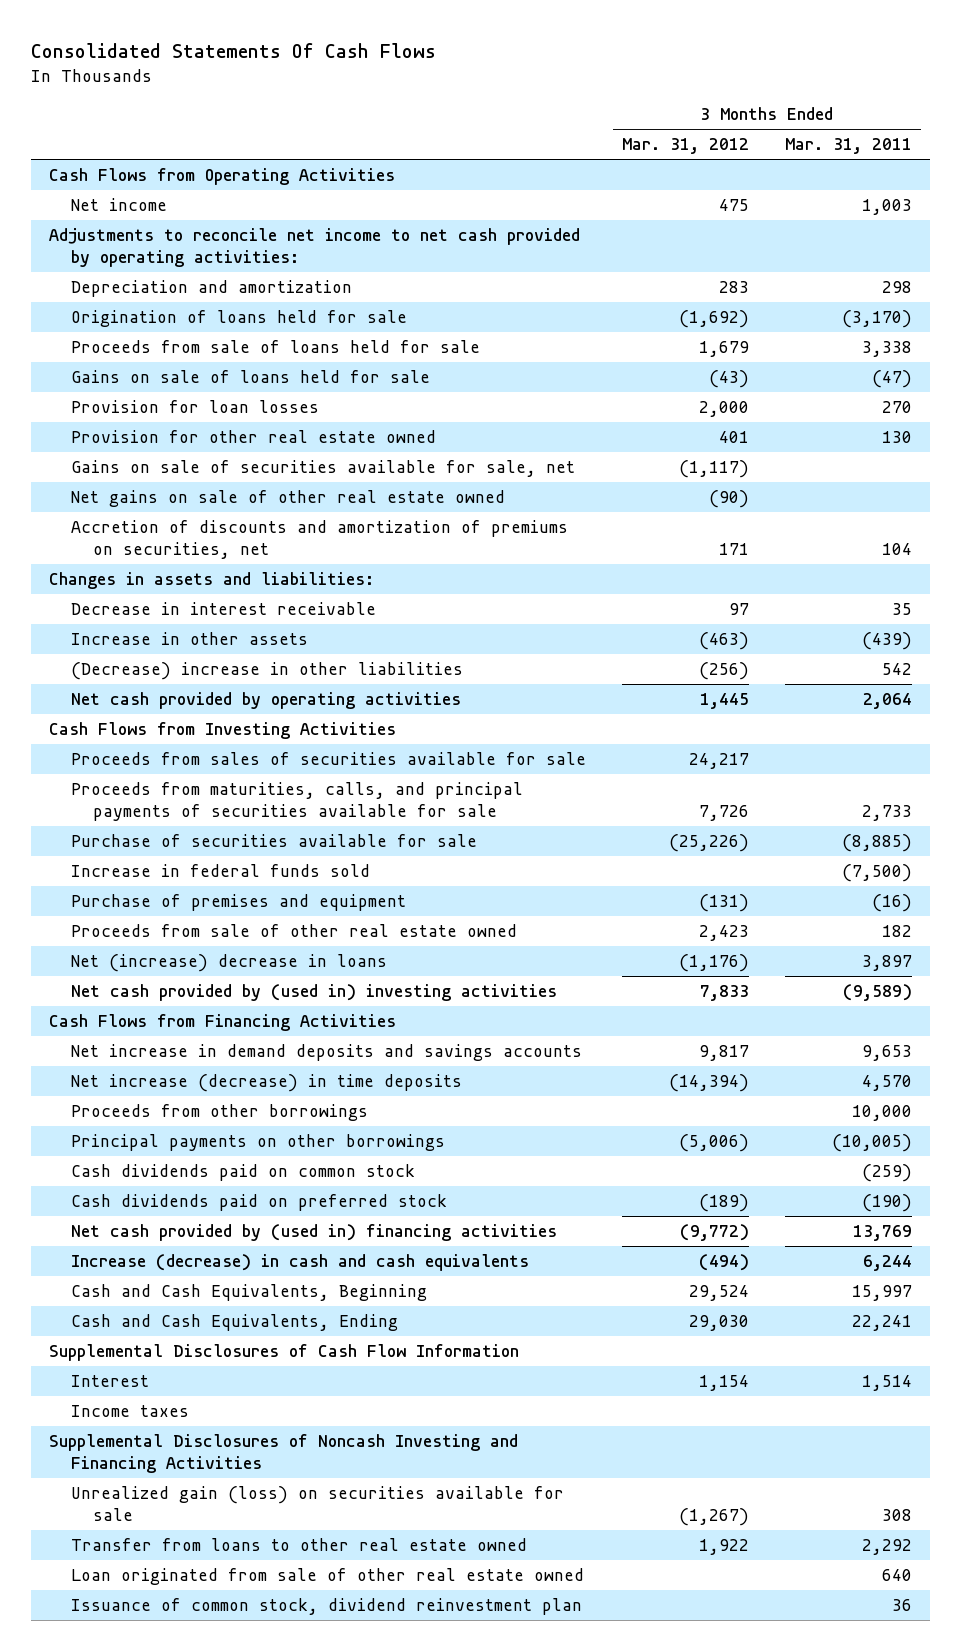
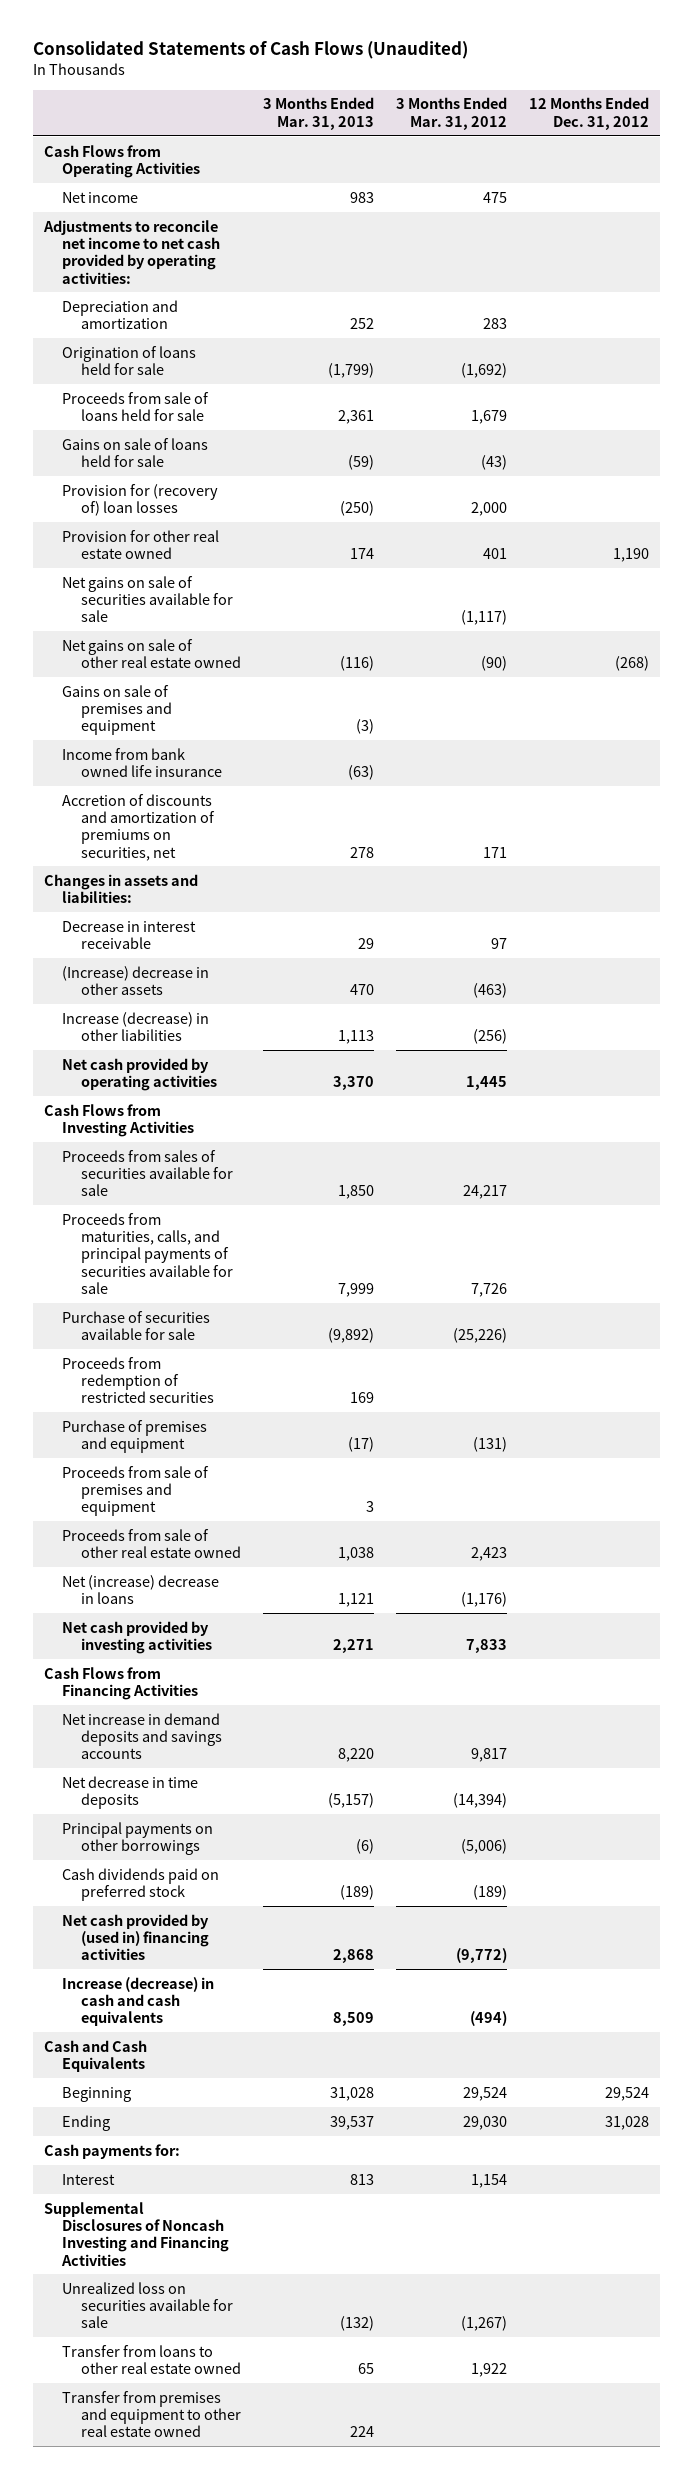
[31,43,437,59] Consolidated Statements Of Cash Flows -> [32,41,468,60] Consolidated Statements of Cash Flows (Unaudited)
[785,138,913,155] Mar. 31, 2011 -> none
none -> [262,97,374,130] 3 Months Ended Mar. 31, 2013
none -> [529,97,650,130] 12 Months Ended Dec. 31, 2012
[71,400,320,414] Provision for loan losses -> [62,483,219,516] Provision for (recovery of) loan losses
[71,460,576,478] Gains on sale of securities available for sale, net -> [62,575,233,623] Net gains on sale of securities available for sale
none -> [62,684,172,736] Gains on sale of premises and equipment
none -> [62,747,222,777] Income from bank owned life insurance
[71,632,309,646] Increase in other assets -> [62,965,210,995] (Increase) decrease in other assets
[71,662,464,681] (Decrease) increase in other liabilities -> [62,1011,210,1041] Increase (decrease) in other liabilities
[71,864,371,878] Increase in federal funds sold -> none
none -> [62,1356,214,1404] Proceeds from redemption of restricted securities
none -> [62,1465,210,1517] Proceeds from sale of premises and equipment
[71,984,558,1002] Net cash provided by (used in) investing activities -> [62,1620,212,1654] Net cash provided by investing activities
[71,1104,369,1122] Proceeds from other borrowings -> none
[71,1074,463,1093] Net increase (decrease) in time deposits -> [62,1775,199,1809] Net decrease in time deposits
[71,1164,416,1182] Cash dividends paid on common stock -> none
[49,1344,520,1362] Supplemental Disclosures of Cash Flow Information -> none
none -> [43,2039,147,2072] Cash and Cash Equivalents
[71,1284,428,1302] Cash and Cash Equivalents, Beginning -> [62,2086,132,2102] Beginning
[71,1314,399,1332] Cash and Cash Equivalents, Ending -> [62,2114,111,2131] Ending
none -> [43,2143,180,2159] Cash payments for:
[71,1405,190,1418] Income taxes -> none
[71,1486,565,1522] Unrealized gain (loss) on securities available for sale -> [62,2281,233,2329] Unrealized loss on securities available for sale
[71,1568,585,1586] Loan originated from sale of other real estate owned -> none
[71,1598,583,1616] Issuance of common stock, dividend reinvestment plan -> none
none -> [62,2390,241,2438] Transfer from premises and equipment to other real estate owned

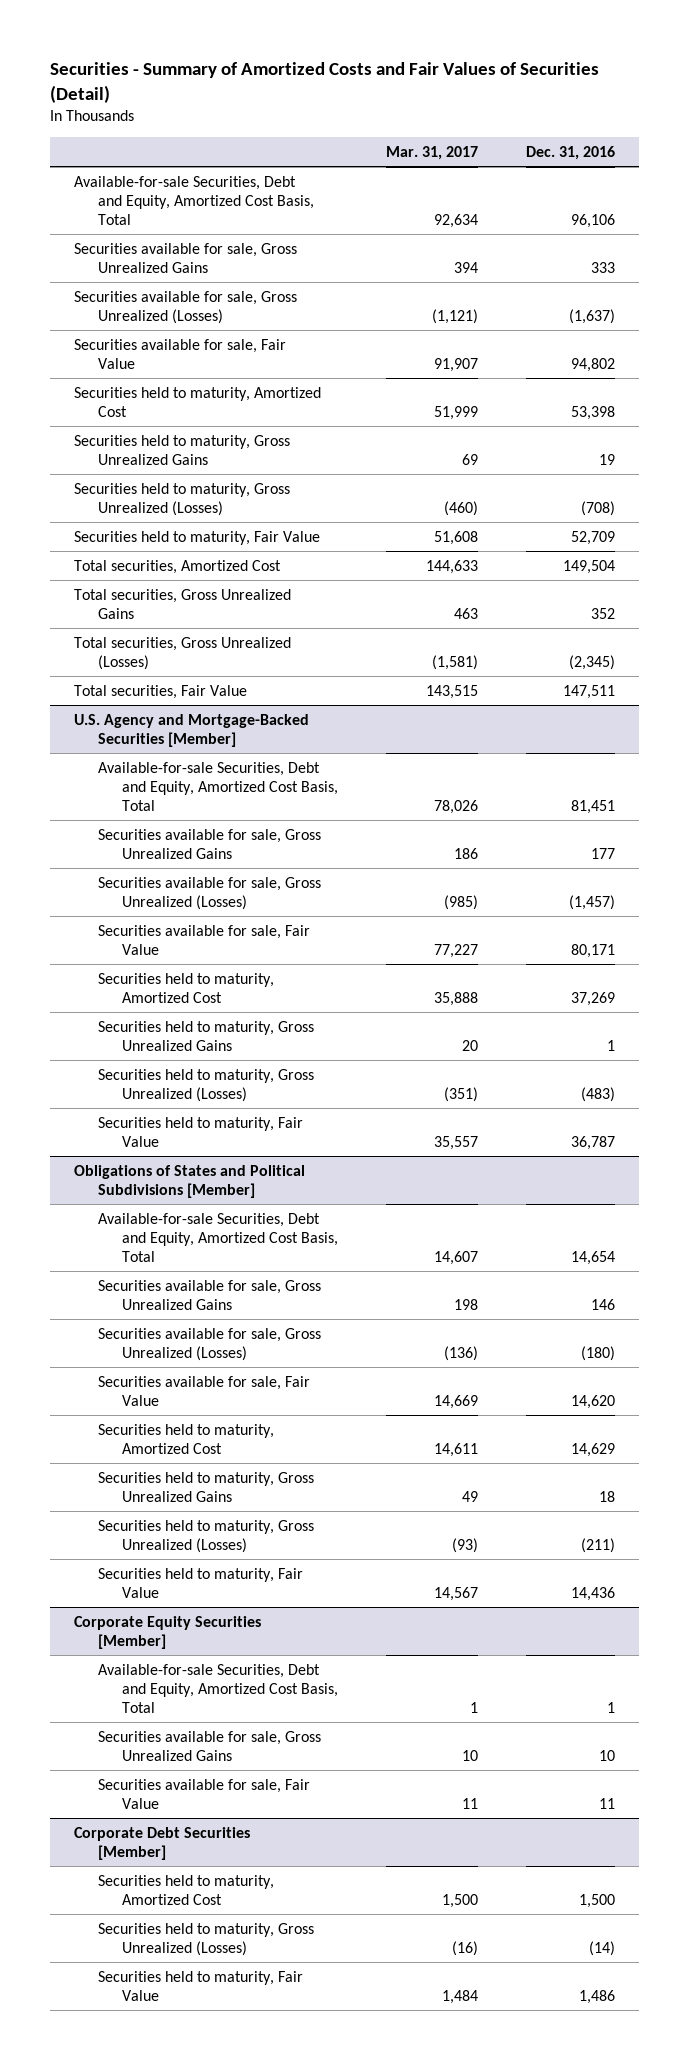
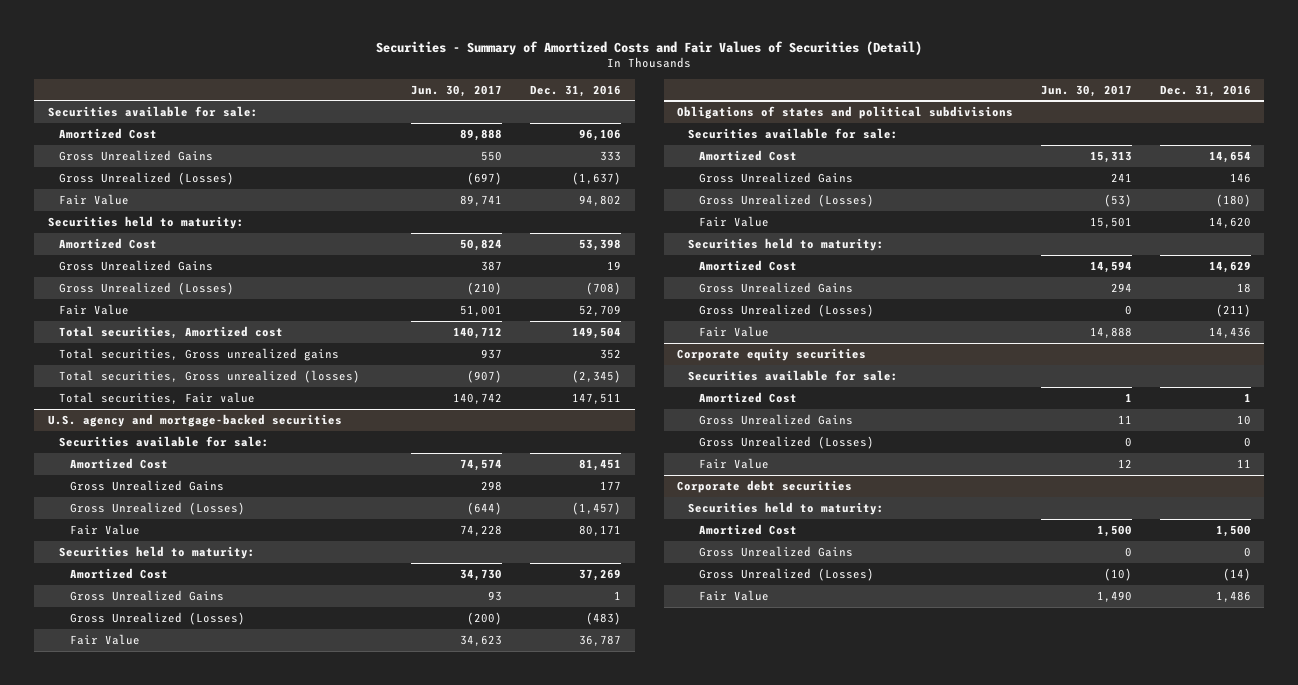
[386,146,479,161] Mar. 31, 2017 -> none
none -> [411,84,503,97] Jun. 30, 2017
none -> [47,105,258,117] Securities available for sale:
[73,175,314,226] Available-for-sale Securities, Debt and Equity, Amortized Cost Basis, Total -> [58,127,157,139] Amortized Cost
[73,242,297,273] Securities available for sale, Gross Unrealized Gains -> [58,149,213,161] Gross Unrealized Gains
[73,290,297,324] Securities available for sale, Gross Unrealized (Losses) -> [58,171,234,185] Gross Unrealized (Losses)
[73,338,286,369] Securities available for sale, Fair Value -> [58,193,129,205] Fair Value
none -> [47,215,244,229] Securities held to maturity:
[73,386,321,417] Securities held to maturity, Amortized Cost -> [58,237,157,249] Amortized Cost
[73,434,290,465] Securities held to maturity, Gross Unrealized Gains -> [58,259,213,271] Gross Unrealized Gains
[73,482,290,516] Securities held to maturity, Gross Unrealized (Losses) -> [58,281,234,295] Gross Unrealized (Losses)
[73,530,320,545] Securities held to maturity, Fair Value -> [58,303,129,315] Fair Value
[73,559,281,574] Total securities, Amortized Cost -> [58,325,283,339] Total securities, Amortized cost
[73,588,291,619] Total securities, Gross Unrealized Gains -> [58,347,339,361] Total securities, Gross unrealized gains
[73,636,291,670] Total securities, Gross Unrealized (Losses) -> [58,369,360,383] Total securities, Gross unrealized (losses)
[73,684,247,699] Total securities, Fair Value -> [58,391,255,404] Total securities, Fair value
[73,713,309,747] U.S. Agency and Mortgage-Backed Securities [Member] -> [47,413,342,427] U.S. agency and mortgage-backed securities
none -> [58,435,269,447] Securities available for sale:
[97,761,339,812] Available-for-sale Securities, Debt and Equity, Amortized Cost Basis, Total -> [69,457,168,469] Amortized Cost
[97,828,321,859] Securities available for sale, Gross Unrealized Gains -> [69,479,224,491] Gross Unrealized Gains
[97,876,321,910] Securities available for sale, Gross Unrealized (Losses) -> [69,501,245,515] Gross Unrealized (Losses)
[97,924,310,955] Securities available for sale, Fair Value -> [69,523,140,535] Fair Value
none -> [58,545,255,559] Securities held to maturity:
[97,972,274,1003] Securities held to maturity, Amortized Cost -> [69,567,168,579] Amortized Cost
[97,1020,314,1051] Securities held to maturity, Gross Unrealized Gains -> [69,589,224,601] Gross Unrealized Gains
[97,1068,314,1102] Securities held to maturity, Gross Unrealized (Losses) -> [69,611,245,625] Gross Unrealized (Losses)
[97,1116,303,1147] Securities held to maturity, Fair Value -> [69,633,140,645] Fair Value
[73,1164,305,1198] Obligations of States and Political Subdivisions [Member] -> [677,105,1014,119] Obligations of states and political subdivisions
none -> [688,127,899,139] Securities available for sale:
[97,1212,339,1263] Available-for-sale Securities, Debt and Equity, Amortized Cost Basis, Total -> [699,149,798,161] Amortized Cost
[97,1279,321,1310] Securities available for sale, Gross Unrealized Gains -> [699,171,854,183] Gross Unrealized Gains
[97,1327,321,1361] Securities available for sale, Gross Unrealized (Losses) -> [699,193,875,207] Gross Unrealized (Losses)
[97,1375,310,1406] Securities available for sale, Fair Value -> [699,215,770,227] Fair Value
none -> [688,237,885,251] Securities held to maturity:
[97,1423,274,1454] Securities held to maturity, Amortized Cost -> [699,259,798,271] Amortized Cost
[97,1471,314,1502] Securities held to maturity, Gross Unrealized Gains -> [699,281,854,293] Gross Unrealized Gains
[97,1519,314,1553] Securities held to maturity, Gross Unrealized (Losses) -> [699,303,875,317] Gross Unrealized (Losses)
[97,1567,303,1598] Securities held to maturity, Fair Value -> [699,325,770,337] Fair Value
[73,1615,261,1649] Corporate Equity Securities [Member] -> [677,347,867,361] Corporate equity securities
none -> [688,369,899,381] Securities available for sale:
[97,1663,339,1714] Available-for-sale Securities, Debt and Equity, Amortized Cost Basis, Total -> [699,391,798,403] Amortized Cost
[97,1730,321,1761] Securities available for sale, Gross Unrealized Gains -> [699,413,854,425] Gross Unrealized Gains
none -> [699,435,875,449] Gross Unrealized (Losses)
[97,1778,310,1809] Securities available for sale, Fair Value -> [699,457,770,469] Fair Value
[73,1826,250,1860] Corporate Debt Securities [Member] -> [677,479,853,493] Corporate debt securities
none -> [688,501,885,515] Securities held to maturity:
[97,1874,274,1905] Securities held to maturity, Amortized Cost -> [699,523,798,535] Amortized Cost
none -> [699,545,854,557] Gross Unrealized Gains
[97,1922,314,1956] Securities held to maturity, Gross Unrealized (Losses) -> [699,567,875,581] Gross Unrealized (Losses)
[97,1970,303,2001] Securities held to maturity, Fair Value -> [699,589,770,601] Fair Value

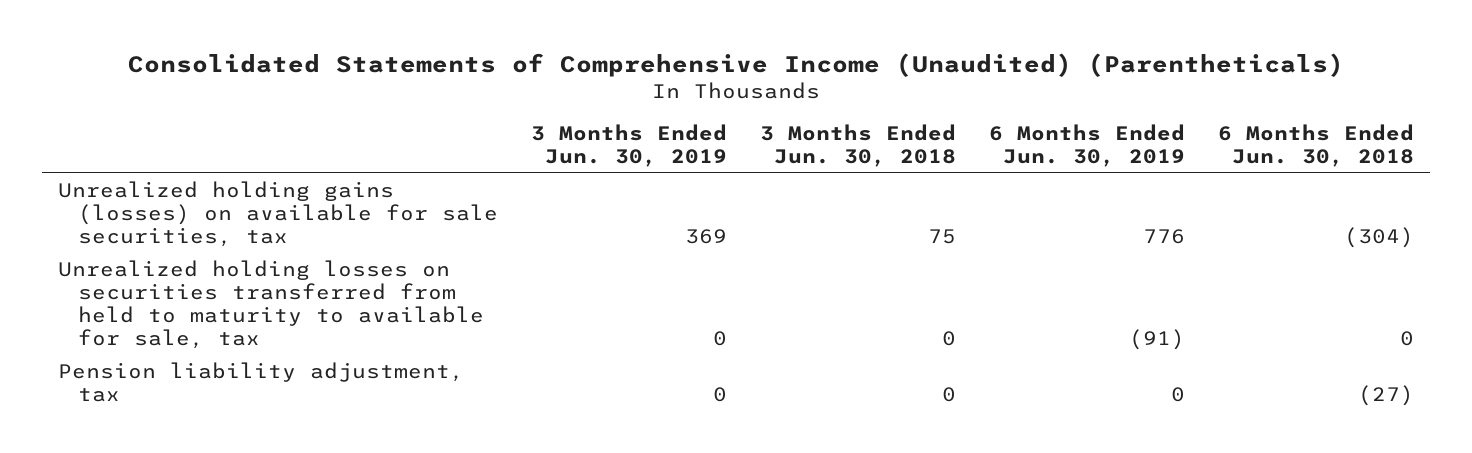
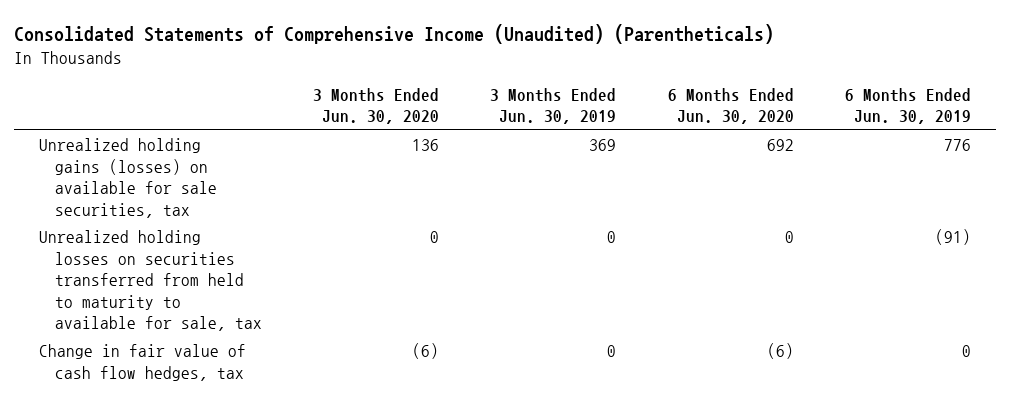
[759,124,956,168] 3 Months Ended Jun. 30, 2018 -> none
[1217,124,1414,168] 6 Months Ended Jun. 30, 2018 -> none
none -> [313,87,440,125] 3 Months Ended Jun. 30, 2020
none -> [667,87,794,125] 6 Months Ended Jun. 30, 2020
[57,362,464,403] Pension liability adjustment, tax -> none
none -> [39,344,247,381] Change in fair value of cash flow hedges, tax

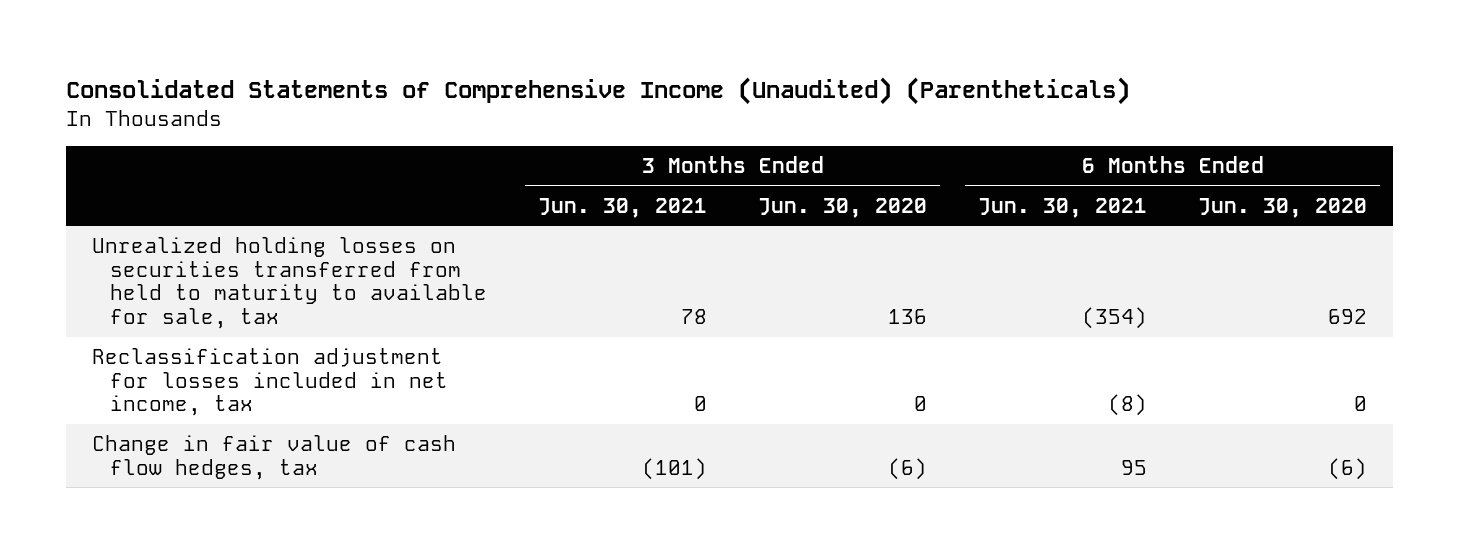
[490,87,617,125] 3 Months Ended Jun. 30, 2019 -> none
[844,87,971,125] 6 Months Ended Jun. 30, 2019 -> none
none -> [538,197,708,218] Jun. 30, 2021
none -> [978,197,1148,218] Jun. 30, 2021
[39,138,218,218] Unrealized holding gains (losses) on available for sale securities, tax -> none
[430,231,440,244] 0 -> [888,309,928,325] 136
[784,231,794,244] 0 -> [1328,309,1368,325] 692
none -> [91,347,449,417] Reclassification adjustment for losses included in net income, tax

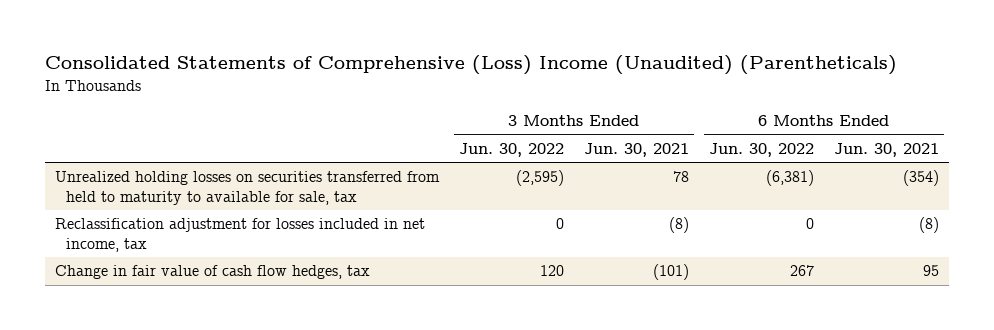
[66,77,1131,106] Consolidated Statements of Comprehensive Income (Unaudited) (Parentheticals) -> [44,55,897,76] Consolidated Statements of Comprehensive (Loss) Income (Unaudited) (Parentheticals)
[758,197,928,218] Jun. 30, 2020 -> none
[1198,197,1368,218] Jun. 30, 2020 -> none
none -> [458,142,564,157] Jun. 30, 2022
none -> [708,142,814,157] Jun. 30, 2022
[694,396,708,412] 0 -> [668,217,689,234] (8)

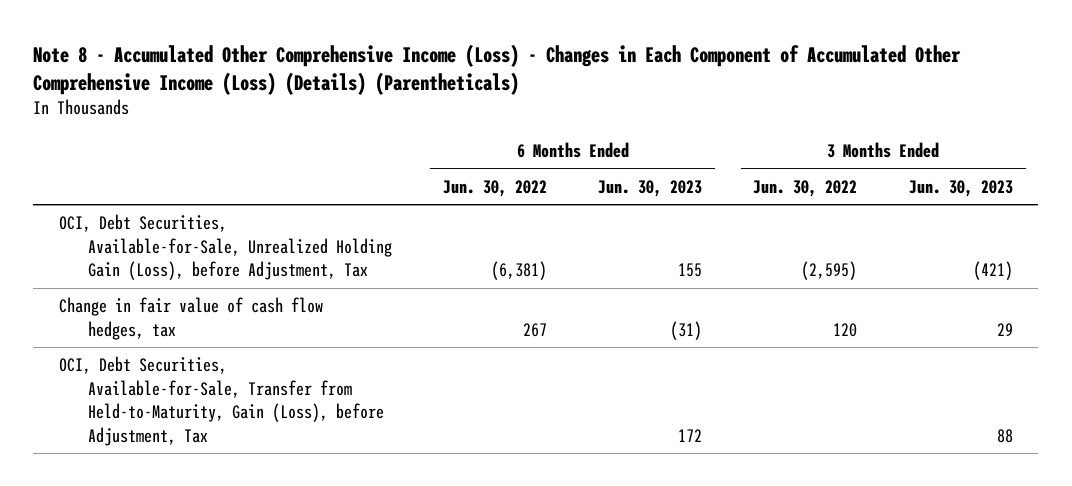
[44,55,897,76] Consolidated Statements of Comprehensive (Loss) Income (Unaudited) (Parentheticals) -> [33,43,962,95] Note 8 - Accumulated Other Comprehensive Income (Loss) - Changes in Each Component of Accumulated Other Comprehensive Income (Loss) (Details) (Parentheticals)
[583,142,689,157] Jun. 30, 2021 -> none
[833,142,939,157] Jun. 30, 2021 -> none
none -> [598,179,703,197] Jun. 30, 2023
none -> [908,179,1013,197] Jun. 30, 2023
[54,218,425,252] Reclassification adjustment for losses included in net income, tax -> none
[54,171,440,205] Unrealized holding losses on securities transferred from held to maturity to available for sale, tax -> [59,214,392,281] OCI, Debt Securities, Available-for-Sale, Unrealized Holding Gain (Loss), before Adjustment, Tax
none -> [59,356,384,446] OCI, Debt Securities, Available-for-Sale, Transfer from Held-to-Maturity, Gain (Loss), before Adjustment, Tax

